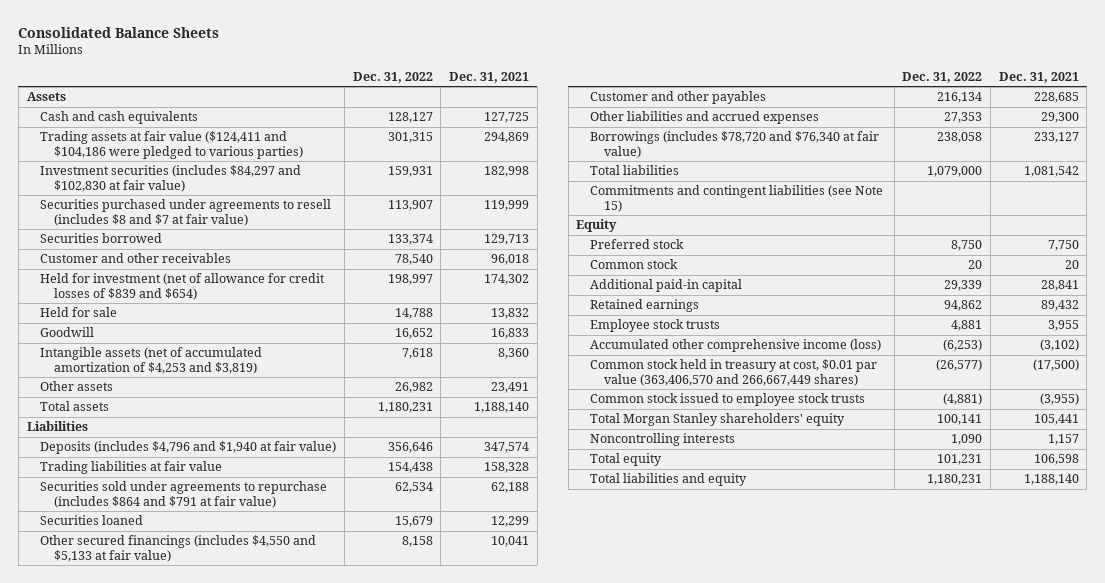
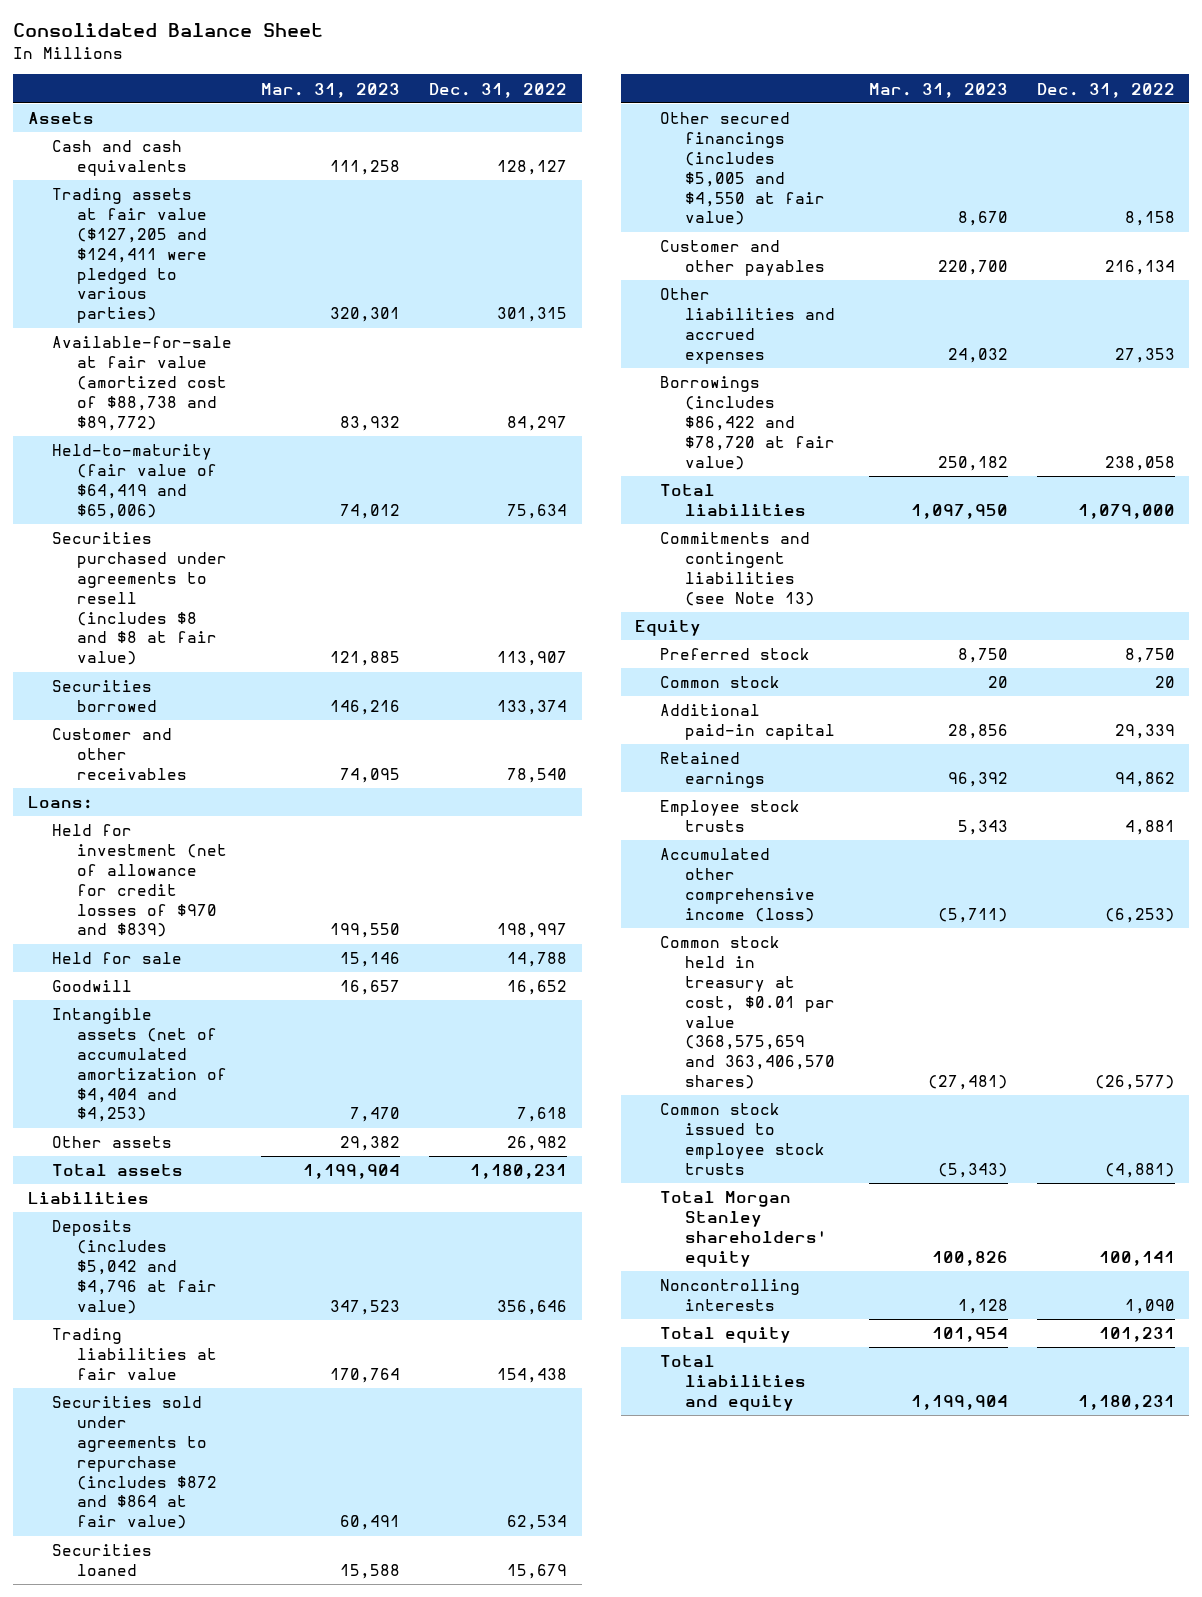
[18,26,220,38] Consolidated Balance Sheets -> [13,23,324,38] Consolidated Balance Sheet
[449,71,530,83] Dec. 31, 2021 -> none
none -> [261,82,401,98] Mar. 31, 2023
[40,165,302,192] Investment securities (includes $84,297 and $102,830 at fair value) -> none
[40,131,304,159] Trading assets at fair value ($124,411 and $104,186 were pledged to various parties) -> [52,188,207,324] Trading assets at fair value ($127,205 and $124,411 were pledged to various parties)
none -> [52,336,233,431] Available-for-sale at fair value (amortized cost of $88,738 and $89,772)
none -> [52,444,217,519] Held-to-maturity (fair value of $64,419 and $65,006)
[40,199,332,226] Securities purchased under agreements to resell (includes $8 and $7 at fair value) -> [52,532,227,666] Securities purchased under agreements to resell (includes $8 and $8 at fair value)
none -> [27,796,93,810] Loans:
[40,273,326,300] Held for investment (net of allowance for credit losses of $839 and $654) -> [52,824,227,938] Held for investment (net of allowance for credit losses of $970 and $839)
[40,347,263,374] Intangible assets (net of accumulated amortization of $4,253 and $3,819) -> [52,1008,227,1123] Intangible assets (net of accumulated amortization of $4,404 and $4,253)
[40,441,337,455] Deposits (includes $4,796 and $1,940 at fair value) -> [52,1220,217,1314] Deposits (includes $5,042 and $4,796 at fair value)
[40,481,328,508] Securities sold under agreements to repurchase (includes $864 and $791 at fair value) -> [52,1396,217,1530] Securities sold under agreements to repurchase (includes $872 and $864 at fair value)
[40,535,317,562] Other secured financings (includes $4,550 and $5,133 at fair value) -> [659,112,825,226] Other secured financings (includes $5,005 and $4,550 at fair value)
[590,131,880,158] Borrowings (includes $78,720 and $76,340 at fair value) -> [659,376,835,470] Borrowings (includes $86,422 and $78,720 at fair value)
[590,185,884,212] Commitments and contingent liabilities (see Note 15) -> [659,532,815,606] Commitments and contingent liabilities (see Note 13)
[590,359,878,386] Common stock held in treasury at cost, $0.01 par value (363,406,570 and 266,667,449 shares) -> [659,936,835,1090] Common stock held in treasury at cost, $0.01 par value (368,575,659 and 363,406,570 shares)

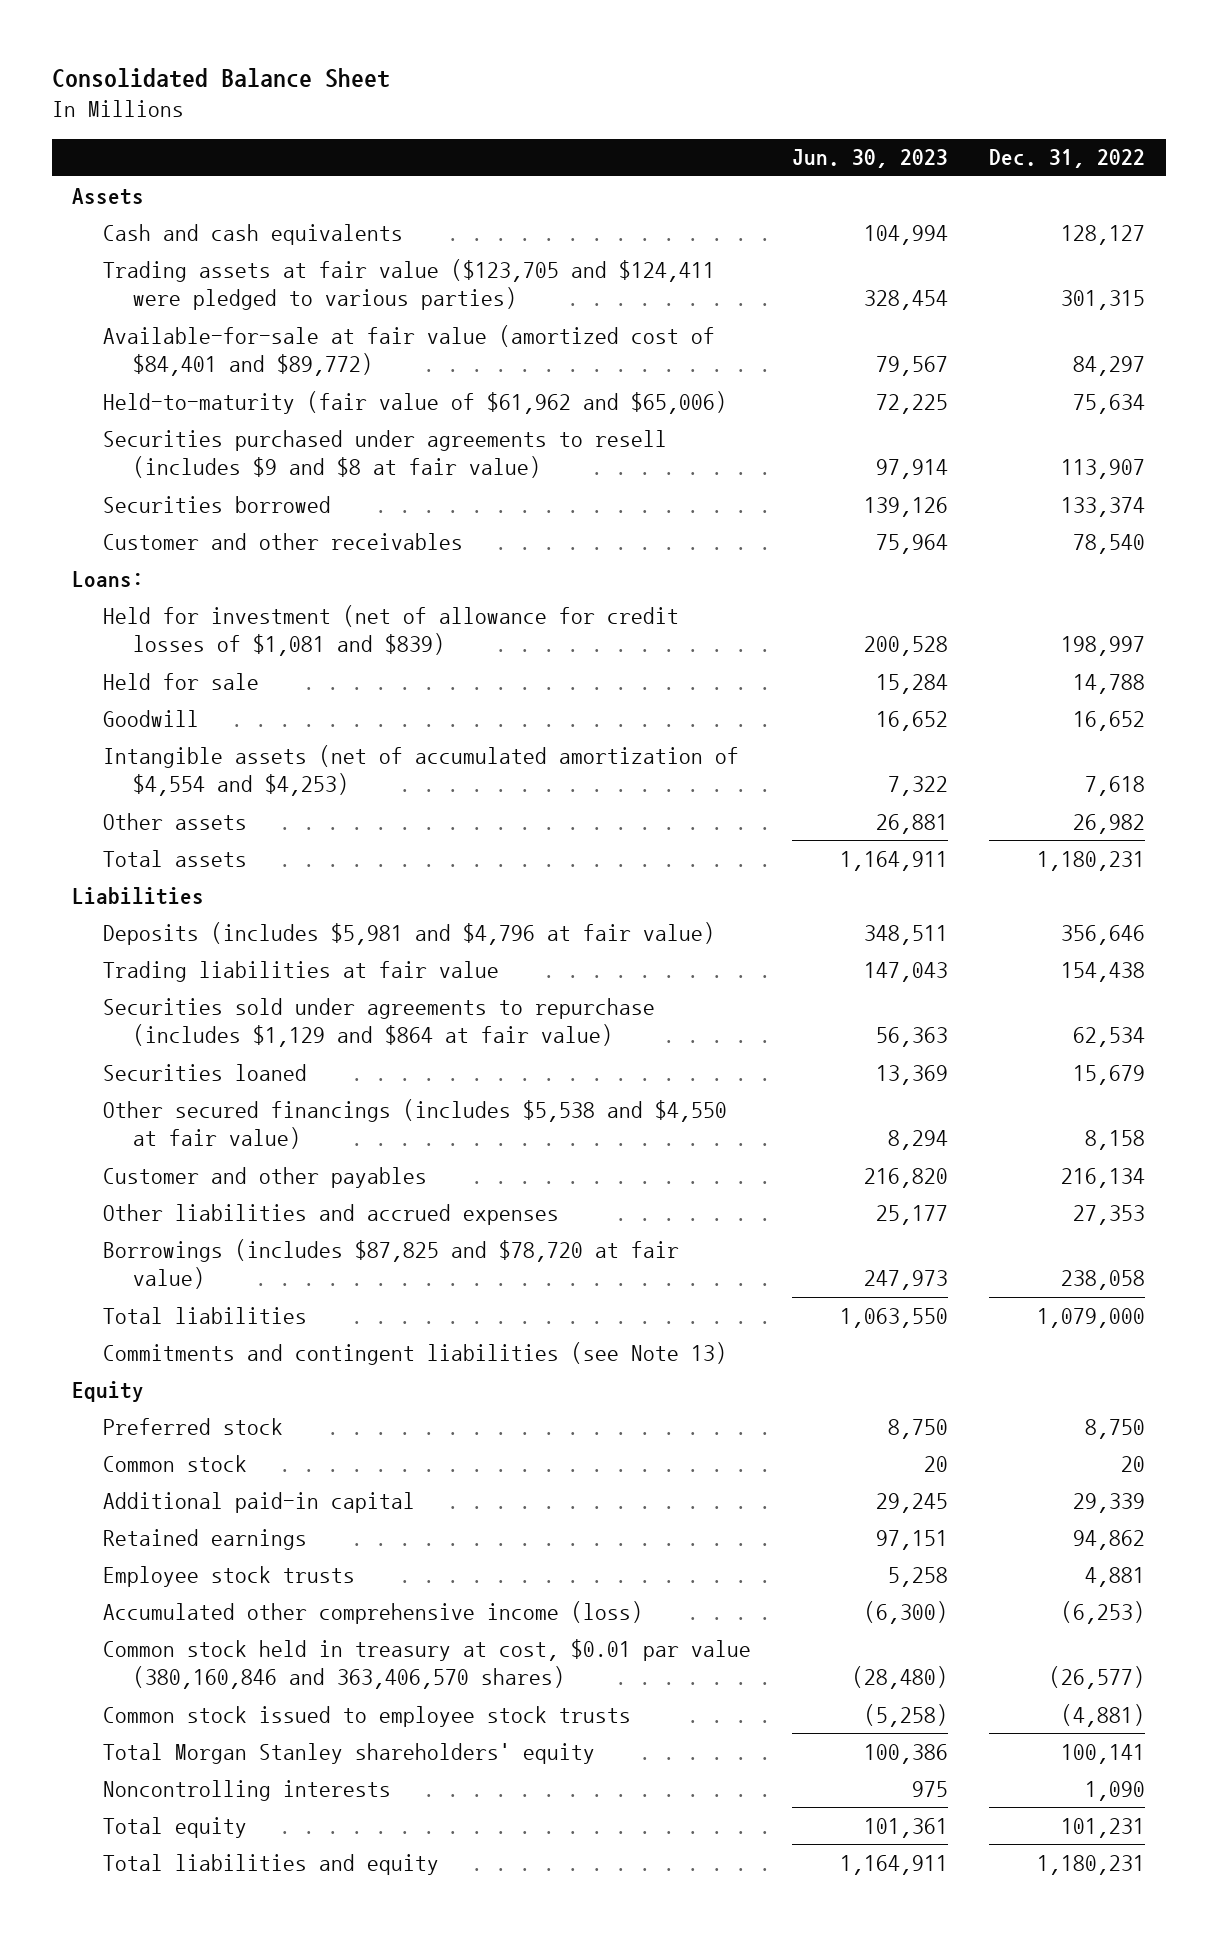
[261,82,401,98] Mar. 31, 2023 -> none
none -> [791,149,948,169] Jun. 30, 2023
[52,188,207,324] Trading assets at fair value ($127,205 and $124,411 were pledged to various parties) -> [102,258,715,311] Trading assets at fair value ($123,705 and $124,411 were pledged to various parties)
[52,336,233,431] Available-for-sale at fair value (amortized cost of $88,738 and $89,772) -> [102,324,715,377] Available-for-sale at fair value (amortized cost of $84,401 and $89,772)
[52,444,217,519] Held-to-maturity (fair value of $64,419 and $65,006) -> [102,390,727,414] Held-to-maturity (fair value of $61,962 and $65,006)
[52,532,227,666] Securities purchased under agreements to resell (includes $8 and $8 at fair value) -> [102,429,667,479] Securities purchased under agreements to resell (includes $9 and $8 at fair value)
[52,824,227,938] Held for investment (net of allowance for credit losses of $970 and $839) -> [102,604,679,657] Held for investment (net of allowance for credit losses of $1,081 and $839)
[52,1008,227,1123] Intangible assets (net of accumulated amortization of $4,404 and $4,253) -> [102,744,739,797] Intangible assets (net of accumulated amortization of $4,554 and $4,253)
[52,1220,217,1314] Deposits (includes $5,042 and $4,796 at fair value) -> [102,921,715,945] Deposits (includes $5,981 and $4,796 at fair value)
[52,1396,217,1530] Securities sold under agreements to repurchase (includes $872 and $864 at fair value) -> [102,997,655,1048] Securities sold under agreements to repurchase (includes $1,129 and $864 at fair value)
[659,112,825,226] Other secured financings (includes $5,005 and $4,550 at fair value) -> [102,1098,727,1150] Other secured financings (includes $5,538 and $4,550 at fair value)
[659,376,835,470] Borrowings (includes $86,422 and $78,720 at fair value) -> [102,1238,679,1290] Borrowings (includes $87,825 and $78,720 at fair value)
[659,936,835,1090] Common stock held in treasury at cost, $0.01 par value (368,575,659 and 363,406,570 shares) -> [102,1638,751,1690] Common stock held in treasury at cost, $0.01 par value (380,160,846 and 363,406,570 shares)

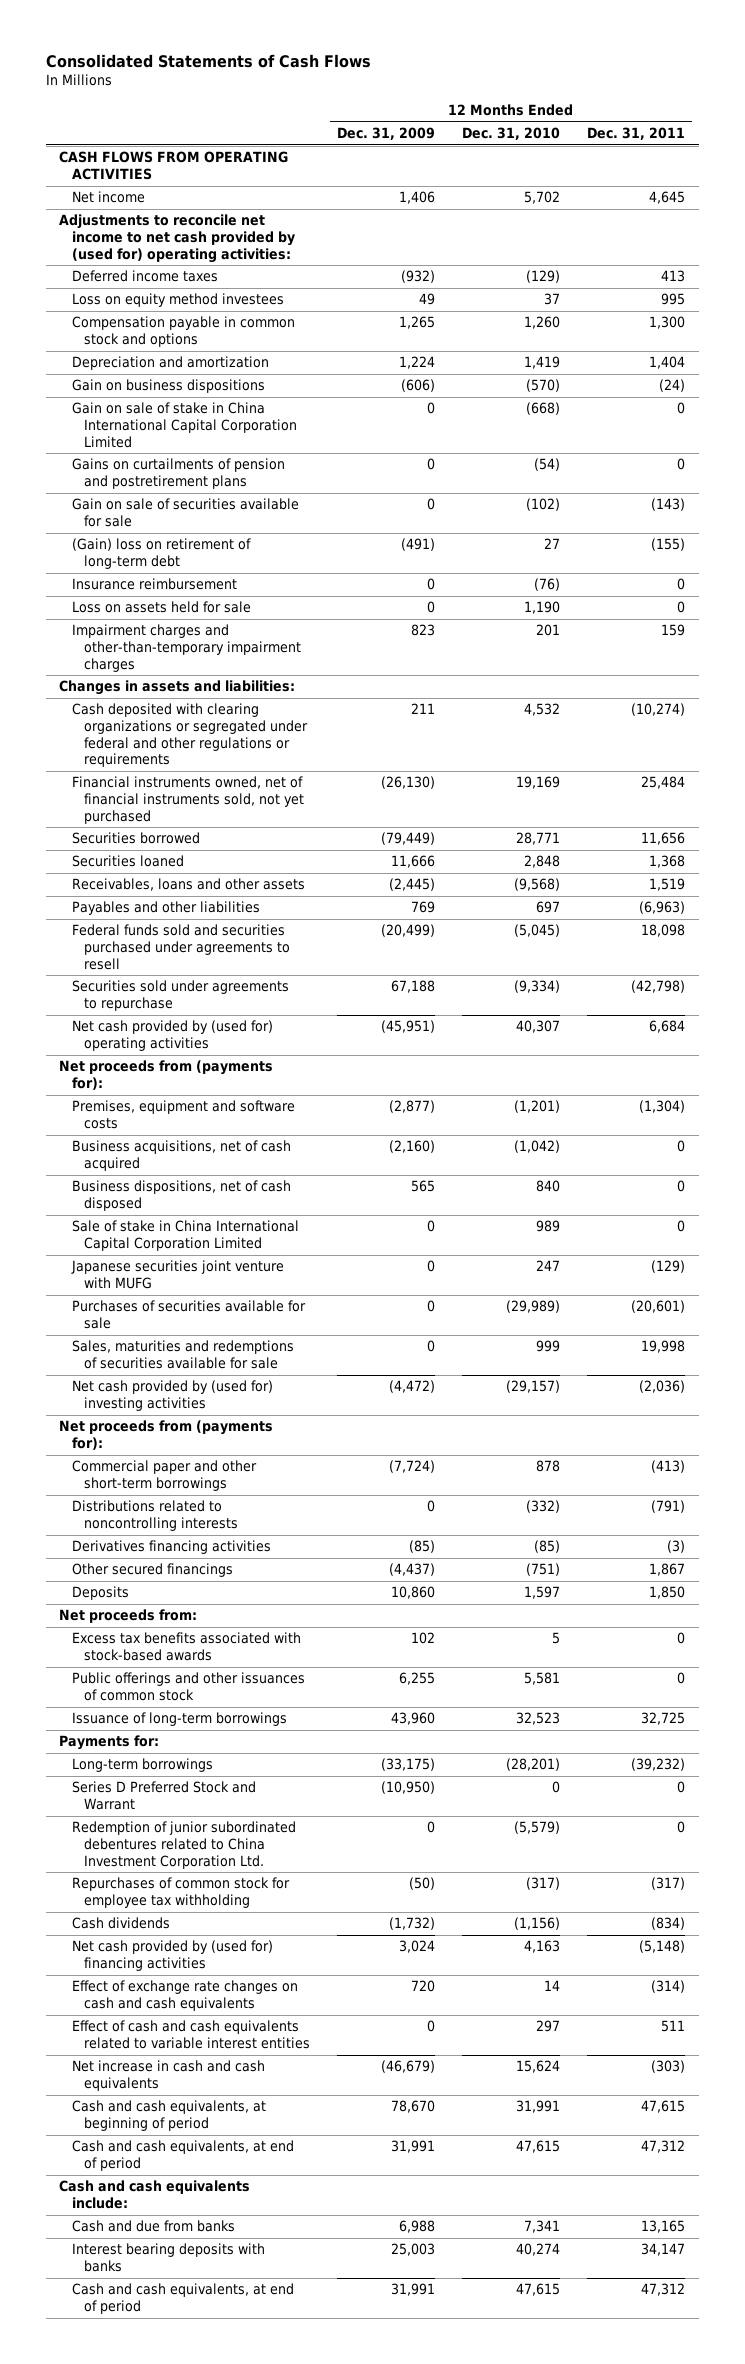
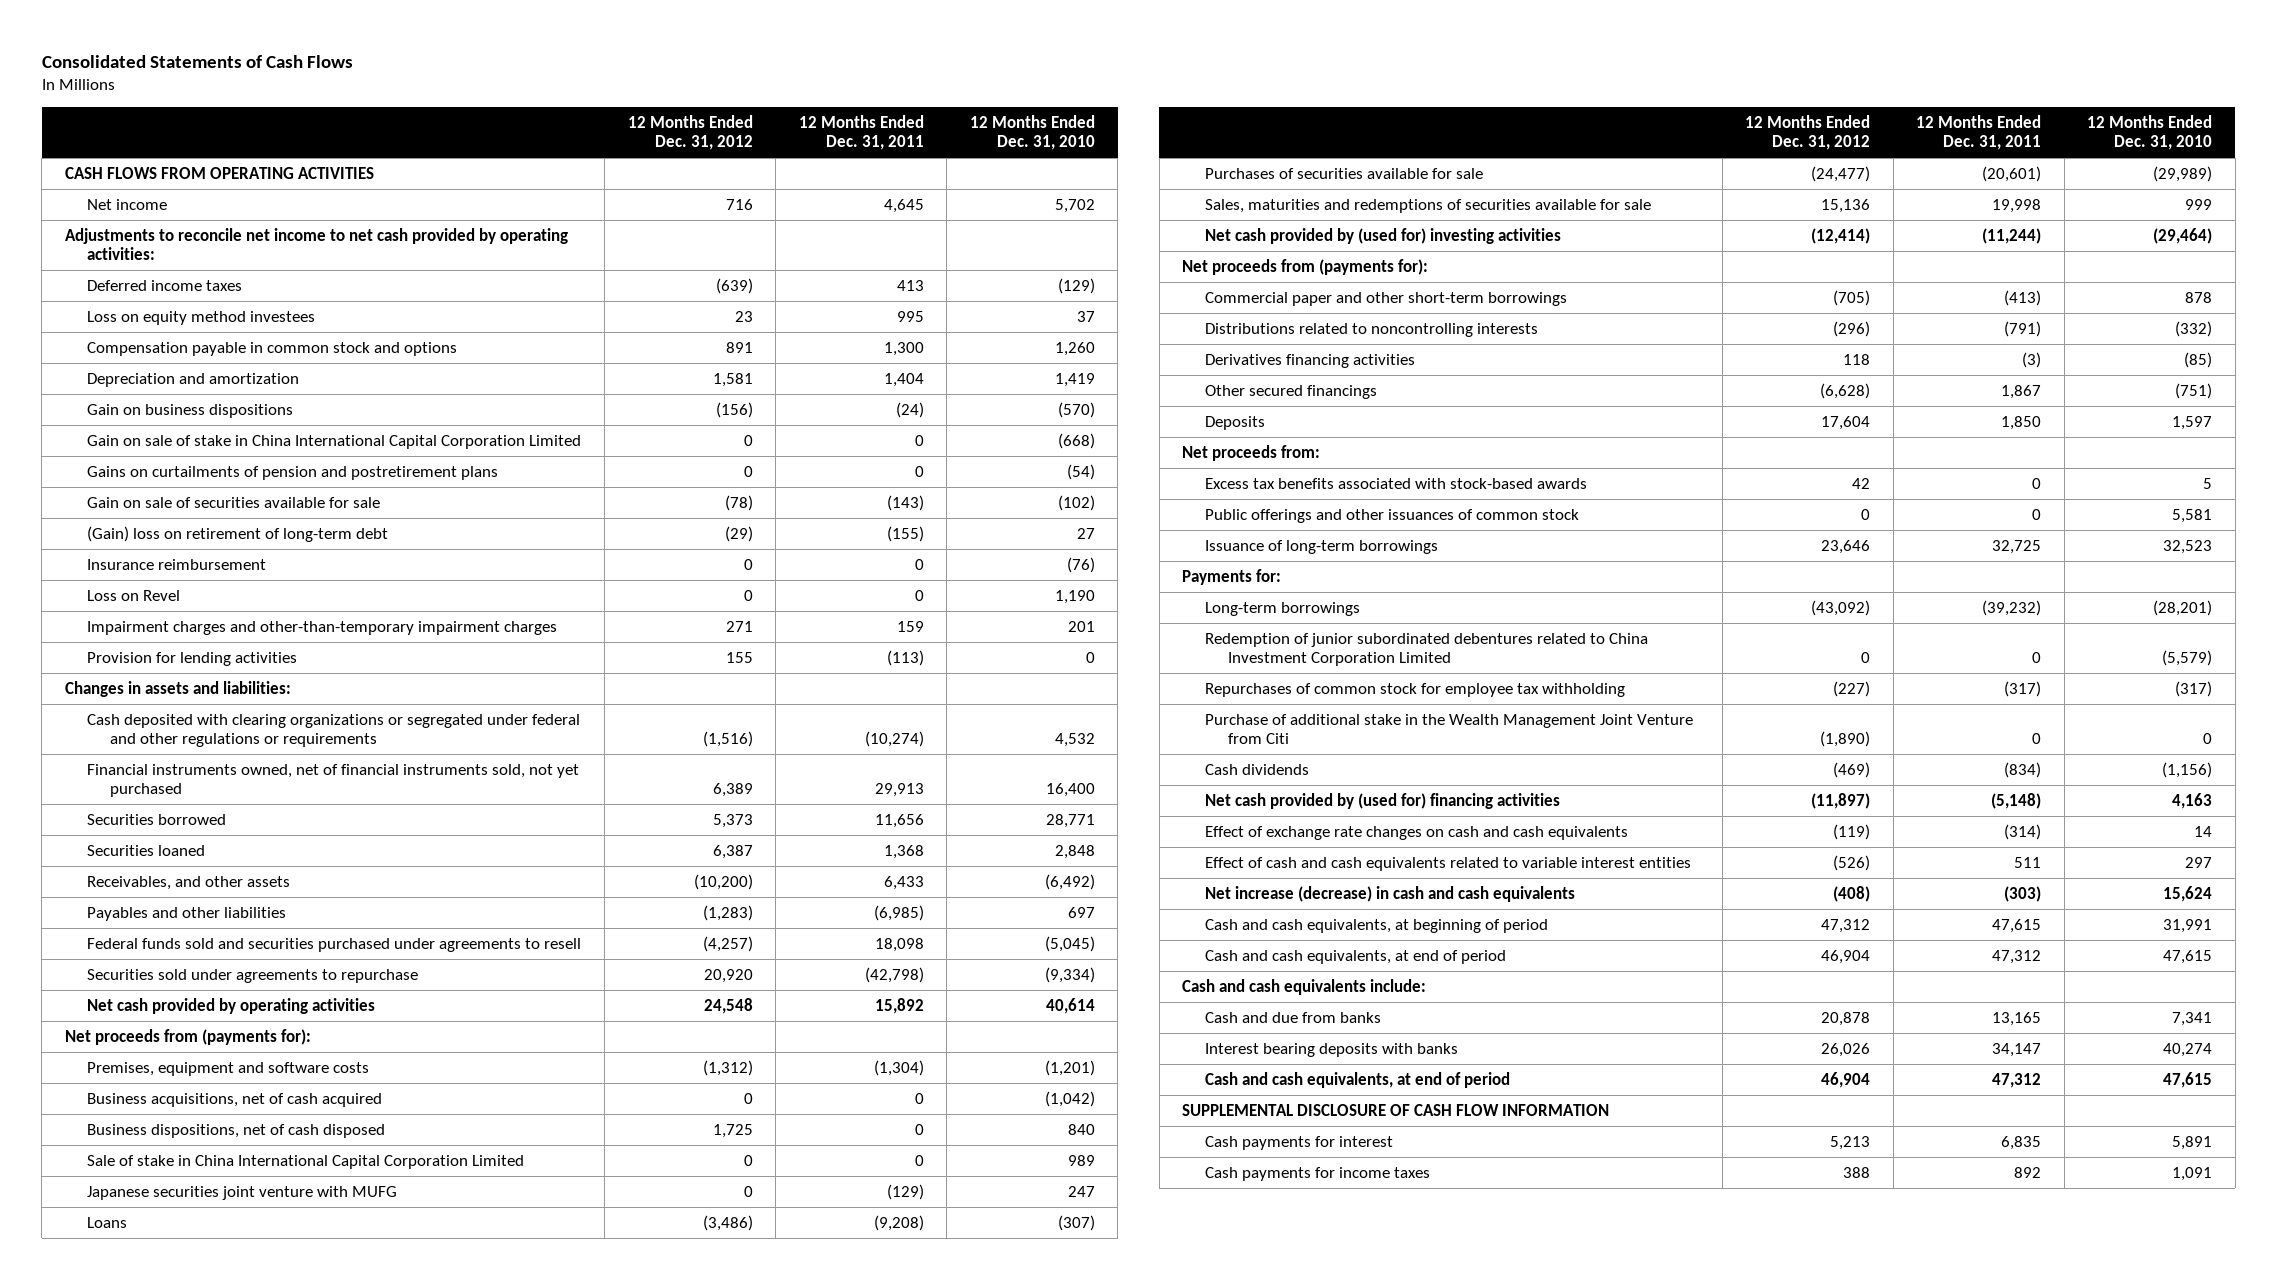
[337,126,436,140] Dec. 31, 2009 -> none
none -> [627,114,753,151] 12 Months Ended Dec. 31, 2012
[59,214,295,263] Adjustments to reconcile net income to net cash provided by (used for) operating activities: -> [64,227,568,261] Adjustments to reconcile net income to net cash provided by operating activities:
[71,601,251,614] Loss on assets held for sale -> [87,589,181,601] Loss on Revel
none -> [87,651,298,666] Provision for lending activities
[516,776,561,790] 19,169 -> [1045,783,1095,798] 16,400
[641,776,686,790] 25,484 -> [874,783,924,798] 29,913
[71,878,305,892] Receivables, loans and other assets -> [87,875,291,890] Receivables, and other assets
[514,878,561,892] (9,568) -> [1044,873,1095,890] (6,492)
[649,878,686,892] 1,519 -> [883,875,924,890] 6,433
[639,901,686,915] (6,963) -> [873,904,924,921] (6,985)
[71,1020,273,1052] Net cash provided by (used for) operating activities -> [87,997,376,1014] Net cash provided by operating activities
[516,1020,561,1034] 40,307 -> [1045,997,1095,1014] 40,614
[649,1020,686,1034] 6,684 -> [874,997,924,1014] 15,892
none -> [87,1216,128,1228] Loans
[506,1380,561,1394] (29,157) -> [2153,227,2213,244] (29,464)
[639,1380,686,1394] (2,036) -> [1982,227,2042,244] (11,244)
[71,1781,256,1811] Series D Preferred Stock and Warrant -> none
[71,1821,296,1869] Redemption of junior subordinated debentures related to China Investment Corporation Ltd. -> [1205,632,1649,667] Redemption of junior subordinated debentures related to China Investment Corporation Limited
none -> [1205,713,1694,745] Purchase of additional stake in the Wealth Management Joint Venture from Citi
[71,2060,265,2092] Net increase in cash and cash equivalents -> [1205,885,1576,902] Net increase (decrease) in cash and cash equivalents
none -> [1182,1103,1610,1116] SUPPLEMENTAL DISCLOSURE OF CASH FLOW INFORMATION
none -> [1205,1135,1394,1150] Cash payments for interest
none -> [1205,1166,1431,1181] Cash payments for income taxes

